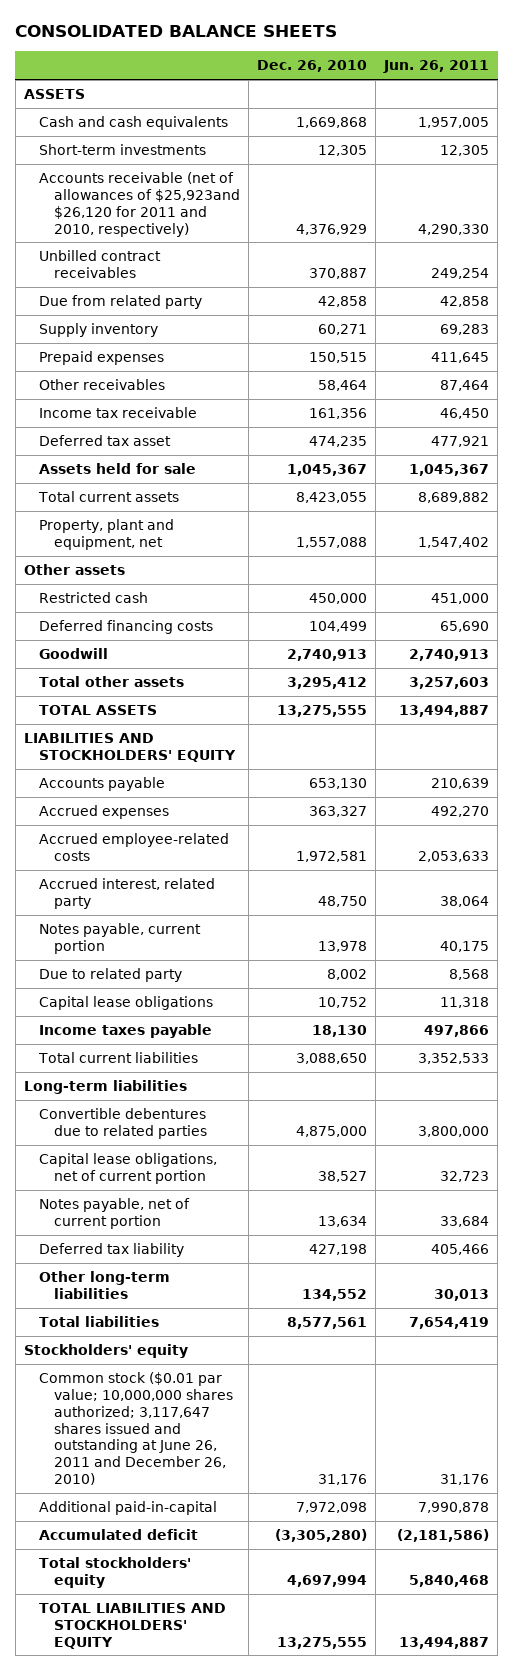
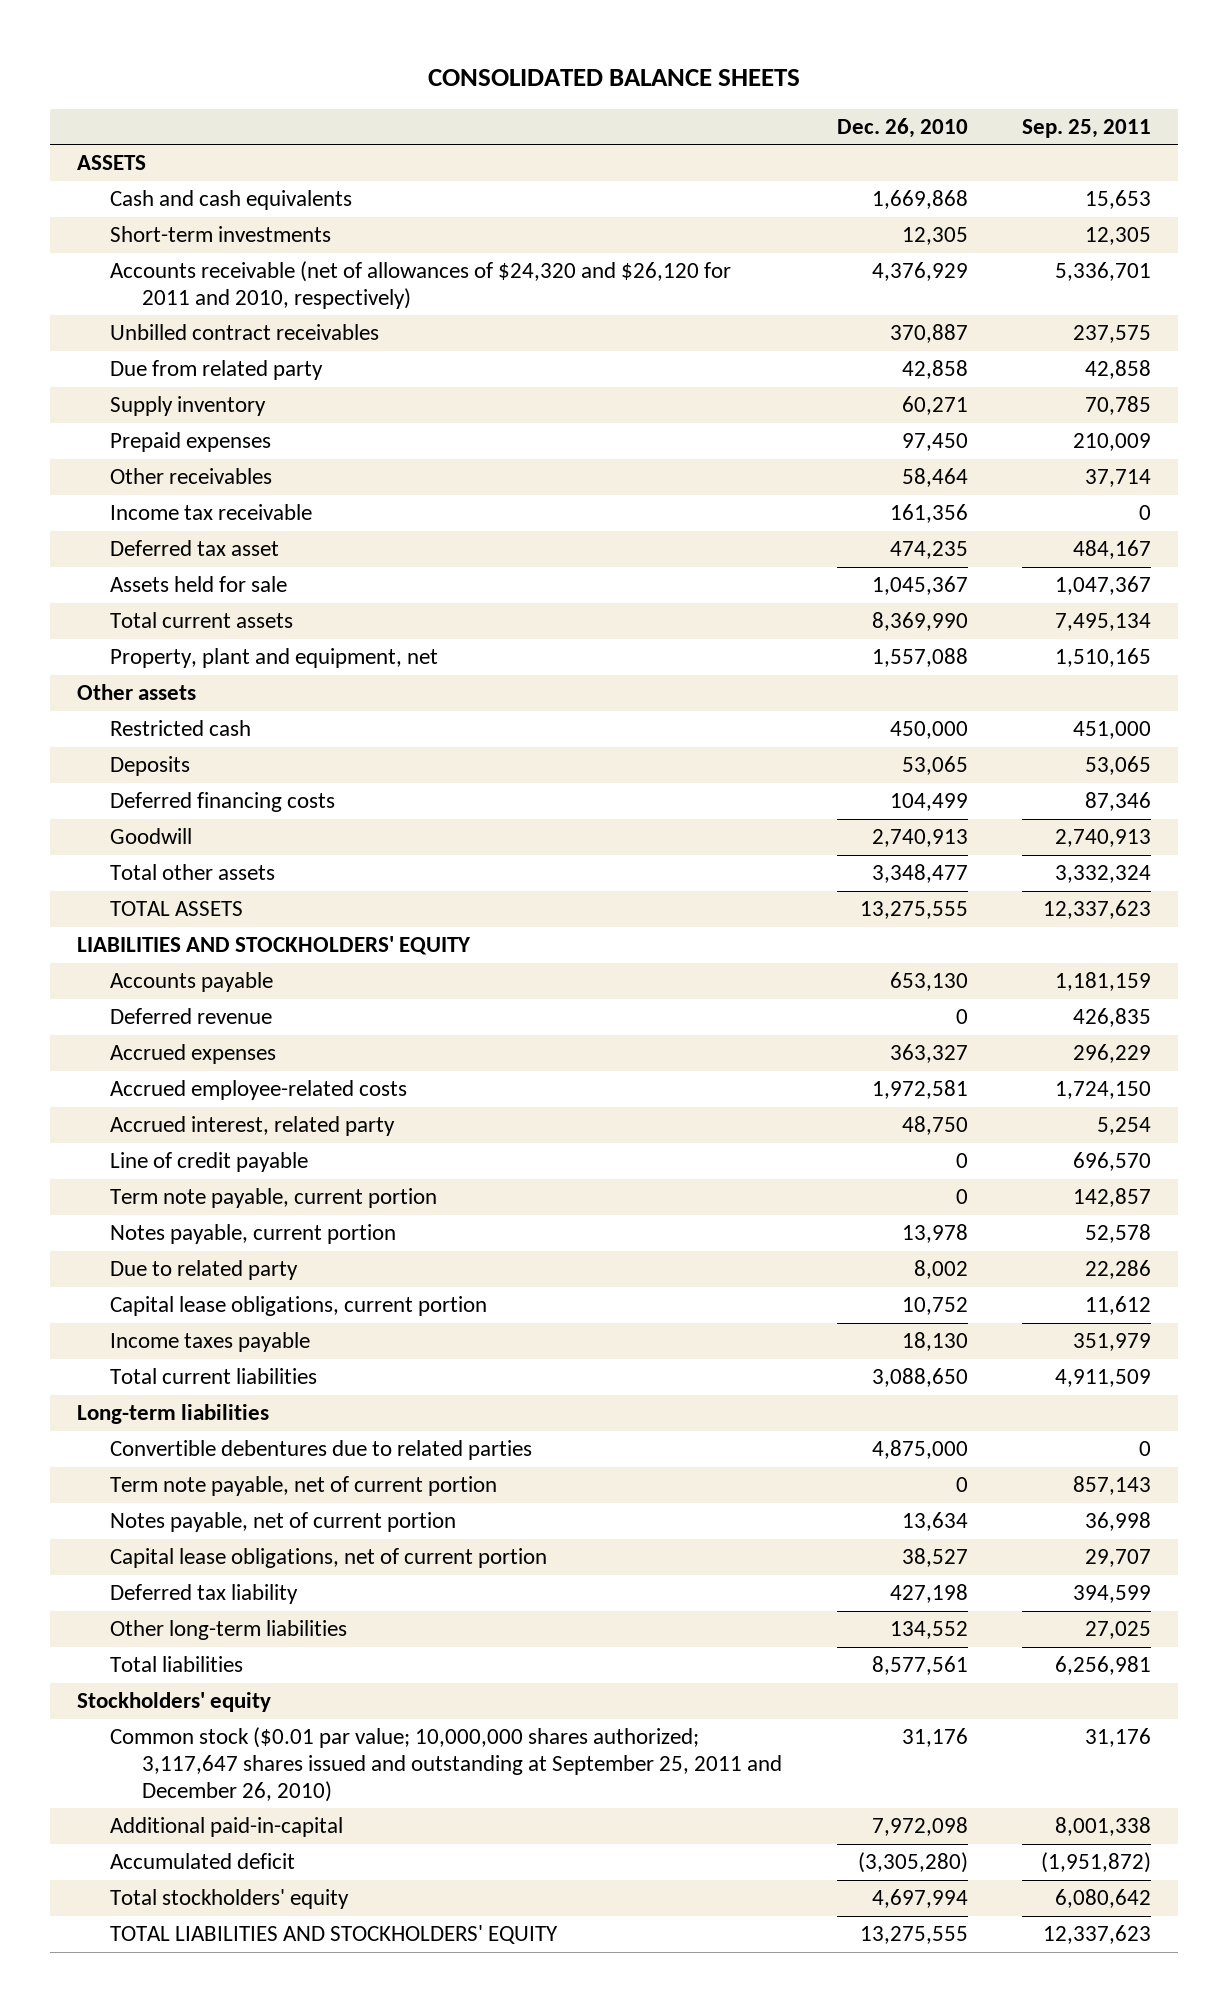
[383,60,490,74] Jun. 26, 2011 -> none
none -> [1021,118,1151,138] Sep. 25, 2011
[38,172,241,237] Accounts receivable (net of allowances of $25,923and $26,120 for 2011 and 2010, respectively) -> [109,261,731,309] Accounts receivable (net of allowances of $24,320 and $26,120 for 2011 and 2010, respectively)
[309,352,368,364] 150,515 -> [901,433,968,452] 97,450
[296,492,368,504] 8,423,055 -> [871,612,968,632] 8,369,990
none -> [109,756,190,777] Deposits
[287,677,368,690] 3,295,412 -> [871,864,968,884] 3,348,477
none -> [109,1008,272,1025] Deferred revenue
none -> [109,1152,308,1173] Line of credit payable
none -> [109,1188,437,1209] Term note payable, current portion
[38,996,213,1011] Capital lease obligations -> [109,1296,487,1317] Capital lease obligations, current portion
none -> [109,1476,497,1497] Term note payable, net of current portion
[38,1153,217,1184] Capital lease obligations, net of current portion -> [109,1548,547,1569] Capital lease obligations, net of current portion
[38,1372,234,1486] Common stock ($0.01 par value; 10,000,000 shares authorized; 3,117,647 shares issued and outstanding at June 26, 2011 and December 26, 2010) -> [109,1727,783,1802] Common stock ($0.01 par value; 10,000,000 shares authorized; 3,117,647 shares issued and outstanding at September 25, 2011 and December 26, 2010)

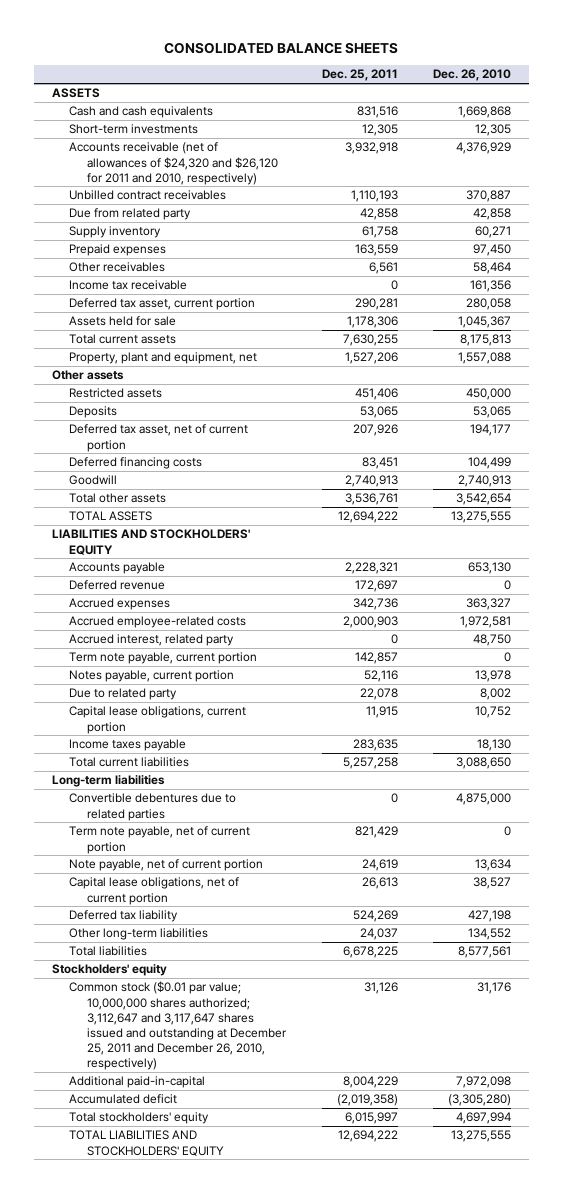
[1021,118,1151,138] Sep. 25, 2011 -> none
none -> [321,69,398,82] Dec. 25, 2011
[109,540,279,557] Deferred tax asset -> [69,298,256,311] Deferred tax asset, current portion
[889,541,968,560] 474,235 -> [466,298,512,311] 280,058
[871,612,968,632] 8,369,990 -> [460,334,512,347] 8,175,813
[109,720,251,737] Restricted cash -> [69,388,163,399] Restricted assets
none -> [69,424,249,452] Deferred tax asset, net of current portion
[871,864,968,884] 3,348,477 -> [456,493,512,506] 3,542,654
[109,1152,308,1173] Line of credit payable -> none
[109,1512,456,1533] Notes payable, net of current portion -> [69,859,264,872] Note payable, net of current portion
[109,1727,783,1802] Common stock ($0.01 par value; 10,000,000 shares authorized; 3,117,647 shares issued and outstanding at September 25, 2011 and December 26, 2010) -> [69,981,288,1071] Common stock ($0.01 par value; 10,000,000 shares authorized; 3,112,647 and 3,117,647 shares issued and outstanding at December 25, 2011 and December 26, 2010, respectively)

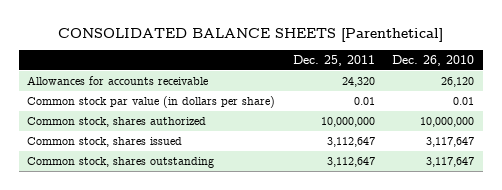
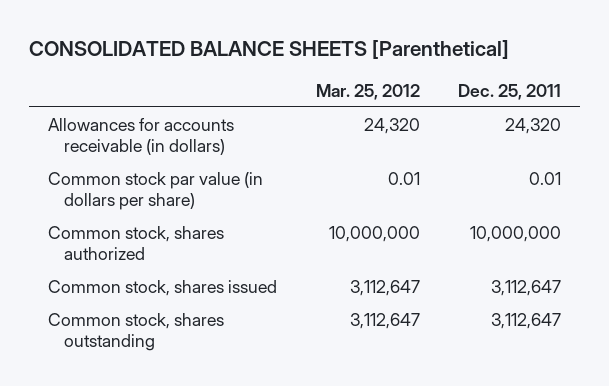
[392,55,475,67] Dec. 26, 2010 -> none
none -> [315,83,420,100] Mar. 25, 2012
[27,76,209,86] Allowances for accounts receivable -> [48,117,235,155] Allowances for accounts receivable (in dollars)

